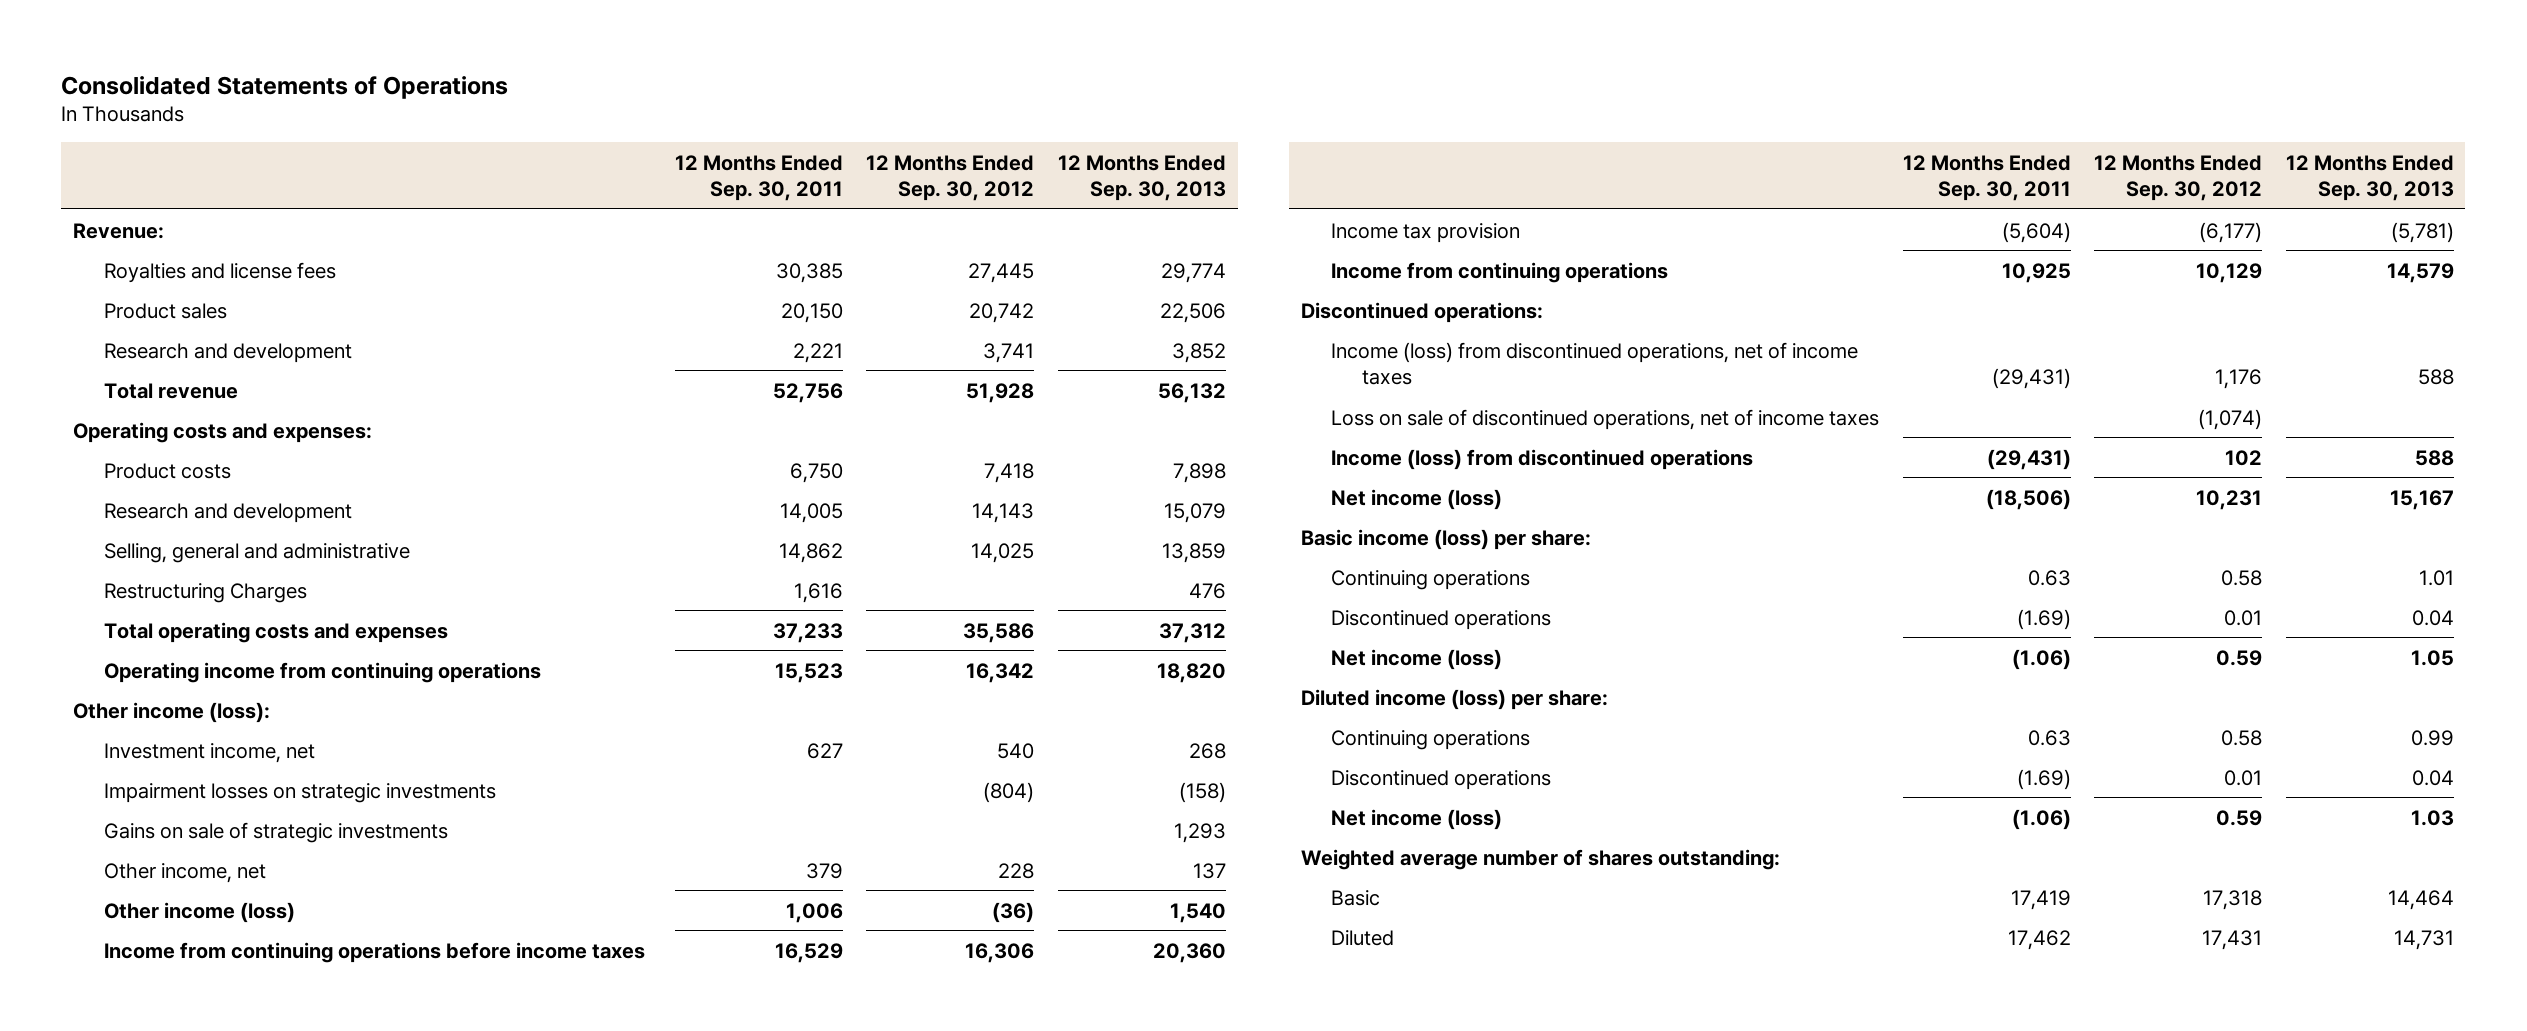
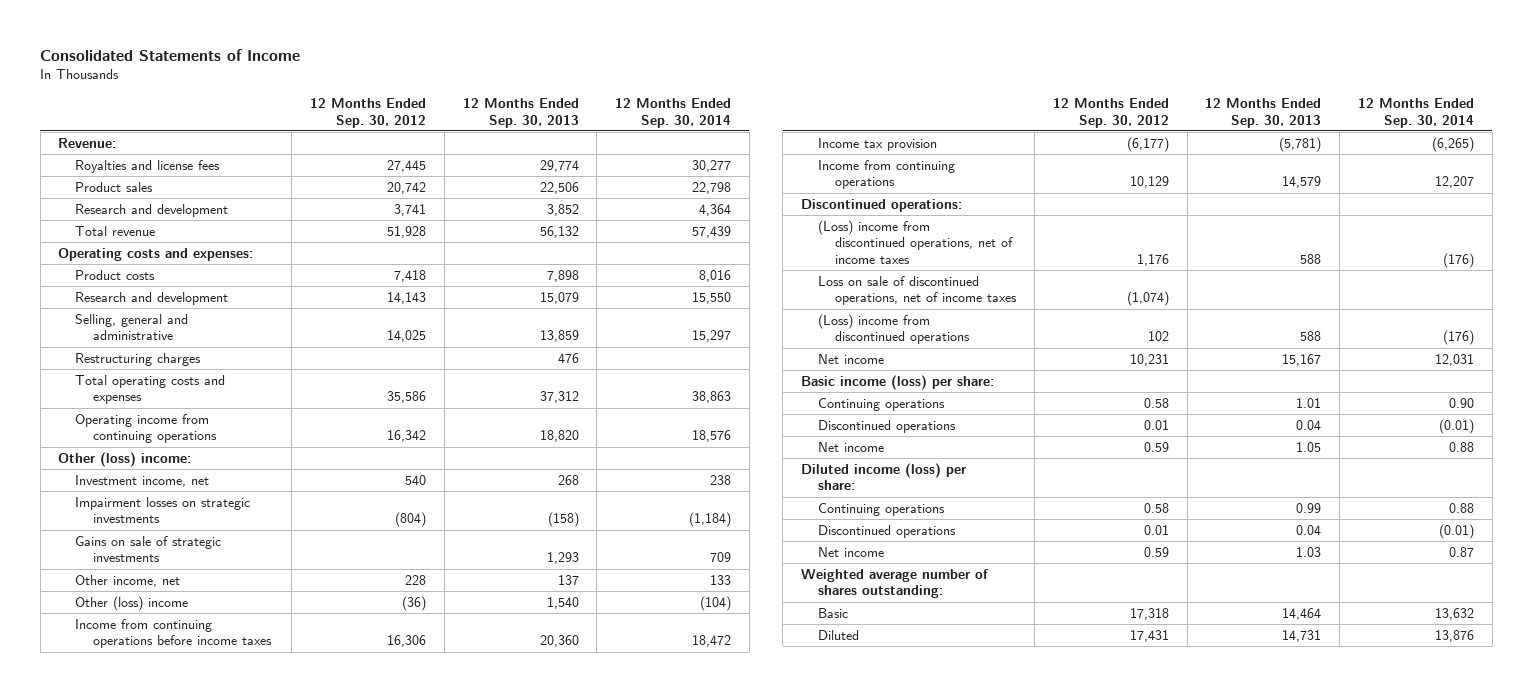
[61,75,509,99] Consolidated Statements of Operations -> [40,48,301,61] Consolidated Statements of Income
[675,154,844,201] 12 Months Ended Sep. 30, 2011 -> none
none -> [615,97,732,128] 12 Months Ended Sep. 30, 2014
[103,582,307,603] Restructuring Charges -> [75,352,202,366] Restructuring charges
[73,701,271,723] Other income (loss): -> [58,451,192,467] Other (loss) income:
[103,901,295,923] Other income (loss) -> [75,595,189,611] Other (loss) income
[1331,341,1859,385] Income (loss) from discontinued operations, net of income taxes -> [818,219,1014,264] (Loss) income from discontinued operations, net of income taxes
[1331,448,1754,470] Income (loss) from discontinued operations -> [818,313,971,345] (Loss) income from discontinued operations
[1331,488,1503,510] Net income (loss) -> [818,353,885,364] Net income
[1331,648,1503,670] Net income (loss) -> [818,441,885,452] Net income
[1331,808,1503,830] Net income (loss) -> [818,546,885,557] Net income

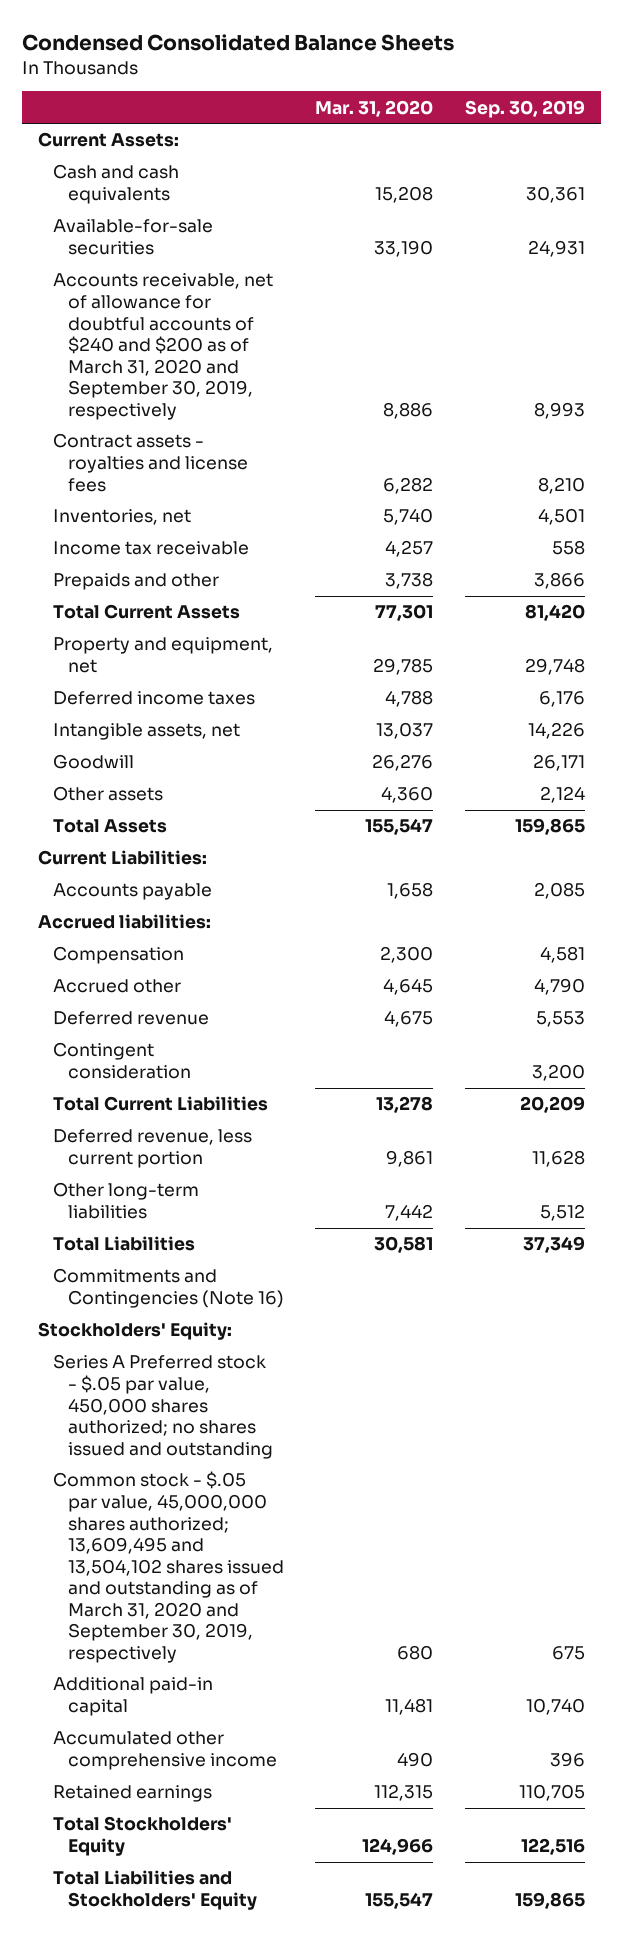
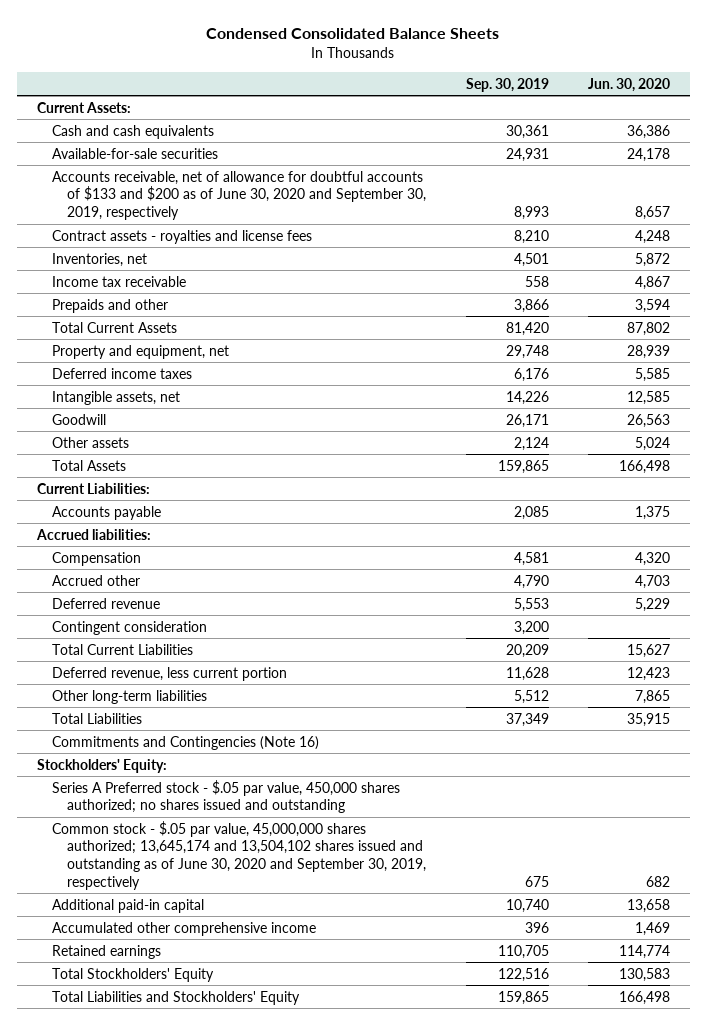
[315,99,434,117] Mar. 31, 2020 -> none
none -> [587,77,670,92] Jun. 30, 2020
[52,273,273,420] Accounts receivable, net of allowance for doubtful accounts of $240 and $200 as of March 31, 2020 and September 30, 2019, respectively -> [52,170,427,221] Accounts receivable, net of allowance for doubtful accounts of $133 and $200 as of June 30, 2020 and September 30, 2019, respectively
[52,1471,284,1663] Common stock - $.05 par value, 45,000,000 shares authorized; 13,609,495 and 13,504,102 shares issued and outstanding as of March 31, 2020 and September 30, 2019, respectively -> [52,820,427,890] Common stock - $.05 par value, 45,000,000 shares authorized; 13,645,174 and 13,504,102 shares issued and outstanding as of June 30, 2020 and September 30, 2019, respectively

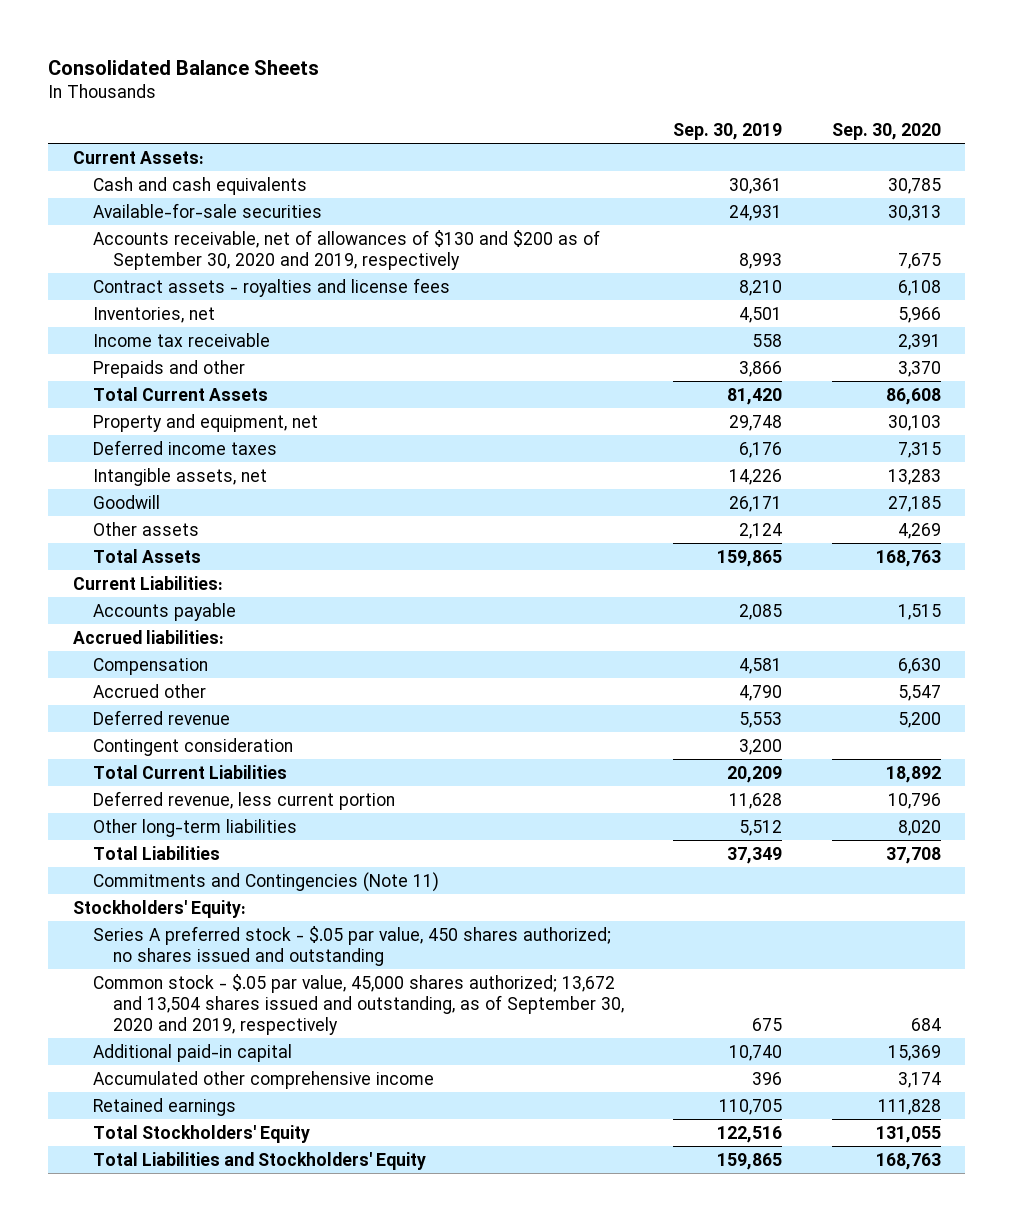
[206,28,500,40] Condensed Consolidated Balance Sheets -> [47,60,319,76] Consolidated Balance Sheets
[587,77,670,92] Jun. 30, 2020 -> none
none -> [831,122,941,140] Sep. 30, 2020
[52,170,427,221] Accounts receivable, net of allowance for doubtful accounts of $133 and $200 as of June 30, 2020 and September 30, 2019, respectively -> [92,229,600,270] Accounts receivable, net of allowances of $130 and $200 as of September 30, 2020 and 2019, respectively
[52,735,320,750] Commitments and Contingencies (Note 16) -> [92,871,439,892] Commitments and Contingencies (Note 11)
[52,779,401,814] Series A Preferred stock - $.05 par value, 450,000 shares authorized; no shares issued and outstanding -> [92,925,611,966] Series A preferred stock - $.05 par value, 450 shares authorized; no shares issued and outstanding
[52,820,427,890] Common stock - $.05 par value, 45,000,000 shares authorized; 13,645,174 and 13,504,102 shares issued and outstanding as of June 30, 2020 and September 30, 2019, respectively -> [92,973,625,1035] Common stock - $.05 par value, 45,000 shares authorized; 13,672 and 13,504 shares issued and outstanding, as of September 30, 2020 and 2019, respectively

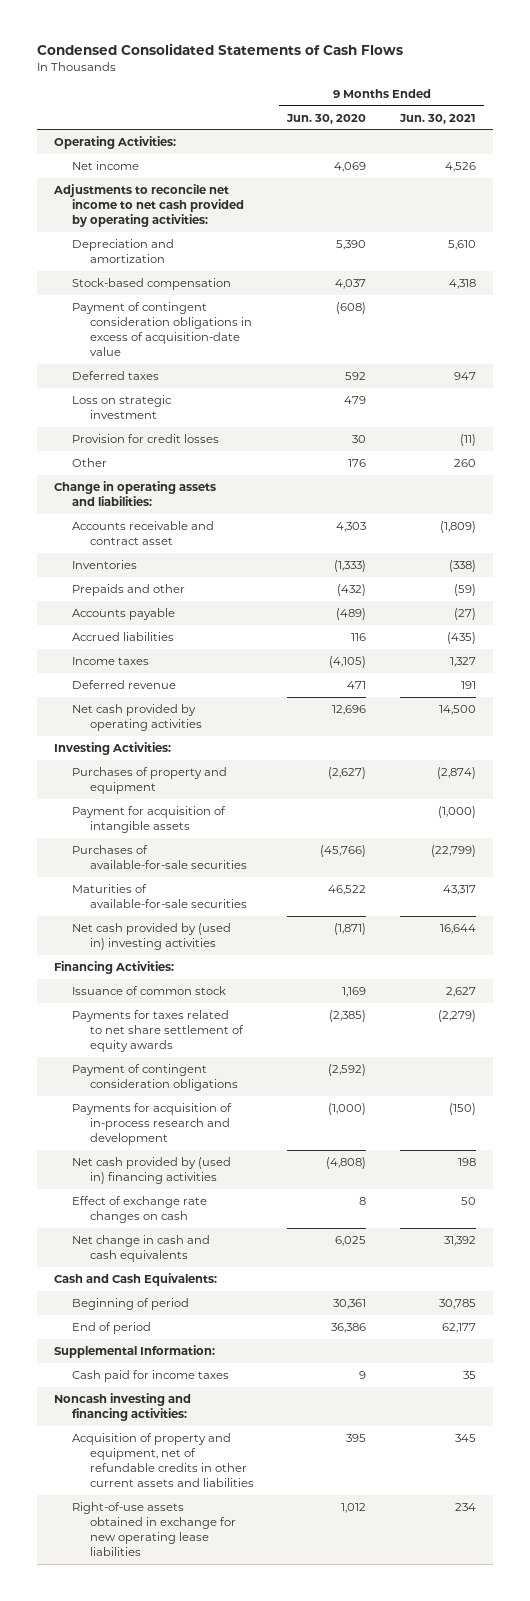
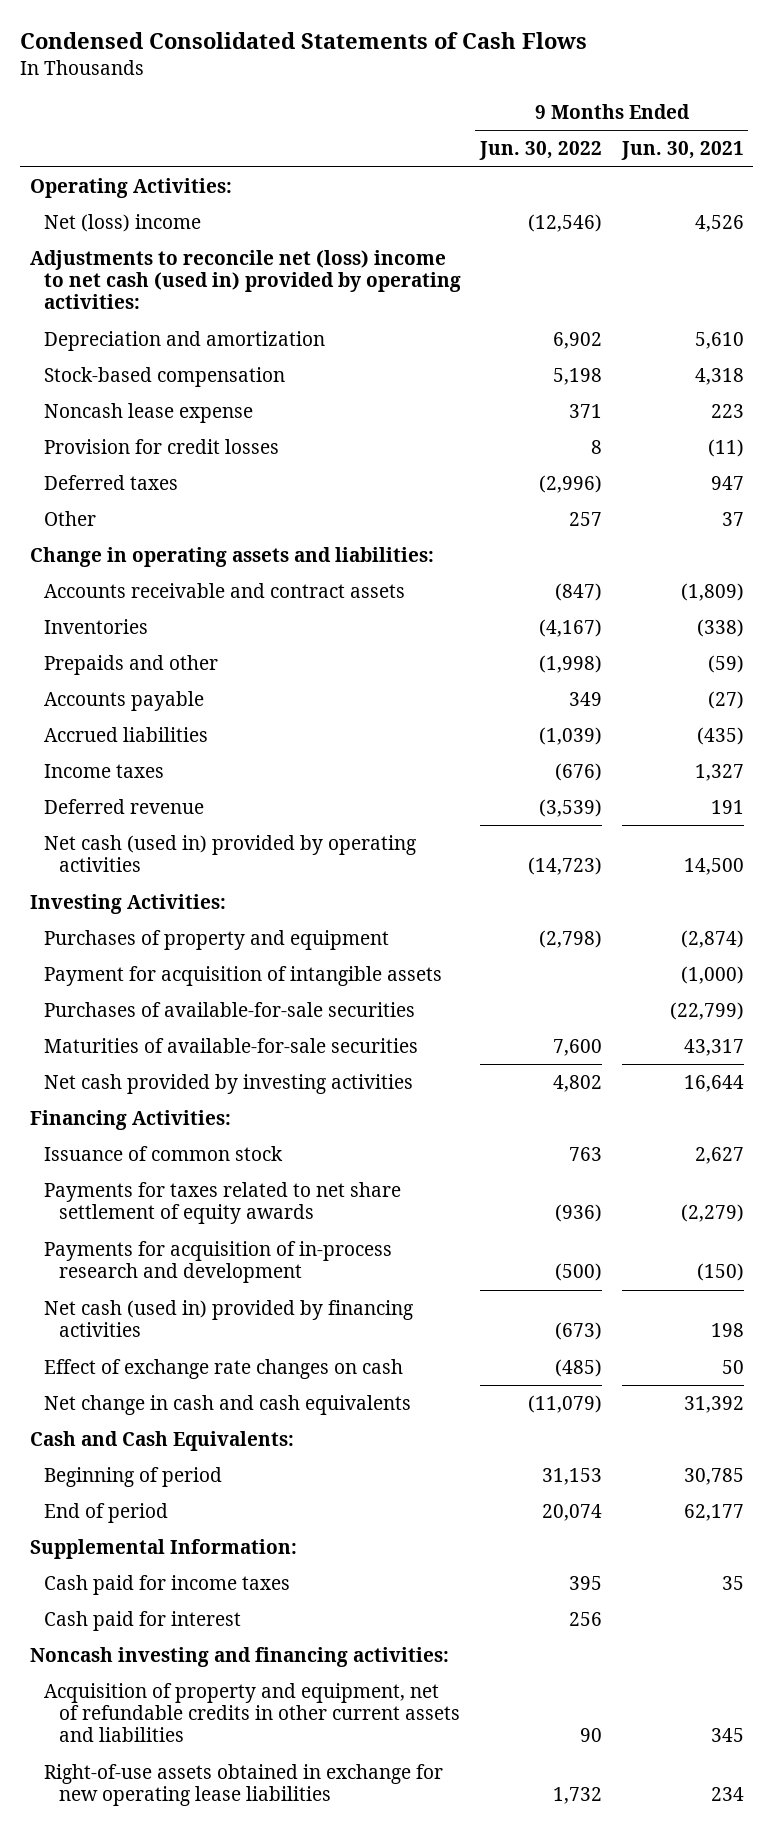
[286,113,367,124] Jun. 30, 2020 -> none
none -> [479,141,603,161] Jun. 30, 2022
[71,160,139,170] Net income -> [44,214,202,233] Net (loss) income
[52,183,244,228] Adjustments to reconcile net income to net cash provided by operating activities: -> [29,250,462,310] Adjustments to reconcile net (loss) income to net cash (used in) provided by operating activities:
[71,301,252,357] Payment of contingent consideration obligations in excess of acquisition-date value -> none
[71,394,172,419] Loss on strategic investment -> none
none -> [44,403,254,424] Noncash lease expense
[71,370,159,380] Deferred taxes -> [44,475,179,491] Deferred taxes
[453,458,476,467] 260 -> [721,512,744,527] 37
[71,520,214,545] Accounts receivable and contract asset -> [44,583,406,599] Accounts receivable and contract assets
[71,703,202,731] Net cash provided by operating activities -> [44,835,417,873] Net cash (used in) provided by operating activities
[71,922,231,950] Net cash provided by (used in) investing activities -> [44,1074,414,1095] Net cash provided by investing activities
[71,1063,238,1091] Payment of contingent consideration obligations -> none
[71,1156,231,1184] Net cash provided by (used in) financing activities -> [44,1300,414,1338] Net cash (used in) provided by financing activities
none -> [44,1611,242,1632] Cash paid for interest

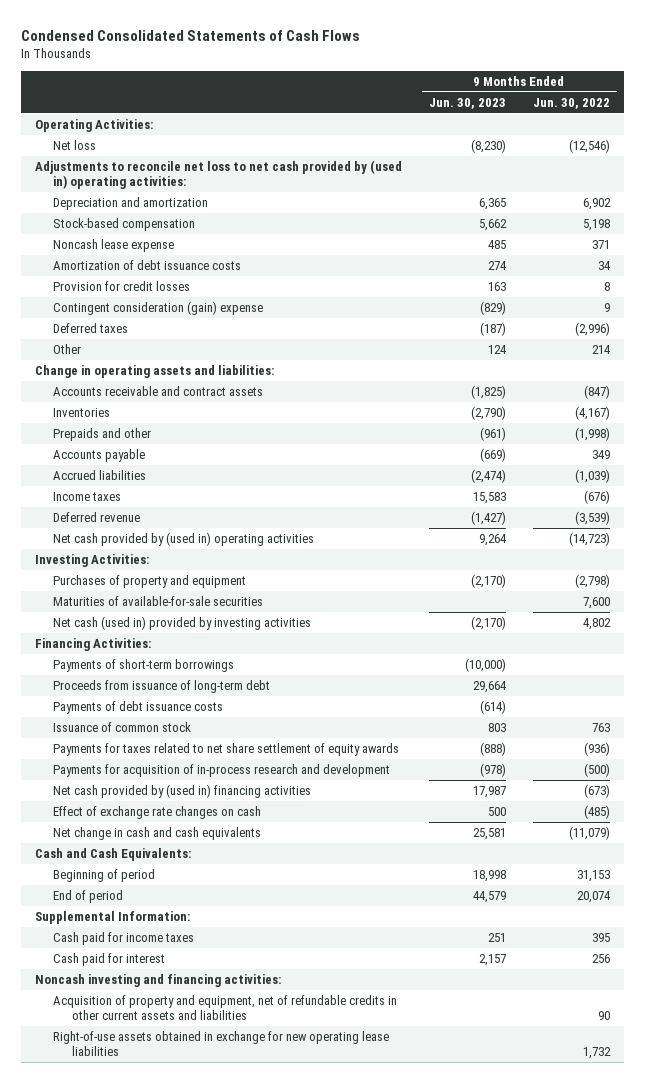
[620,141,744,161] Jun. 30, 2021 -> none
none -> [428,97,506,109] Jun. 30, 2023
[44,214,202,233] Net (loss) income -> [53,139,97,150] Net loss
[29,250,462,310] Adjustments to reconcile net (loss) income to net cash (used in) provided by operating activities: -> [34,159,402,190] Adjustments to reconcile net loss to net cash provided by (used in) operating activities:
none -> [53,259,242,270] Amortization of debt issuance costs
none -> [53,300,264,315] Contingent consideration (gain) expense
[569,512,603,527] 257 -> [592,344,612,354] 214
[44,835,417,873] Net cash (used in) provided by operating activities -> [53,531,315,546] Net cash provided by (used in) operating activities
[44,966,443,987] Payment for acquisition of intangible assets -> none
[44,1002,416,1018] Purchases of available-for-sale securities -> none
[44,1074,414,1095] Net cash provided by investing activities -> [53,615,312,630] Net cash (used in) provided by investing activities
none -> [53,658,235,672] Payments of short-term borrowings
none -> [53,679,271,693] Proceeds from issuance of long-term debt
none -> [53,700,224,714] Payments of debt issuance costs
[44,1300,414,1338] Net cash (used in) provided by financing activities -> [53,783,312,798] Net cash provided by (used in) financing activities

